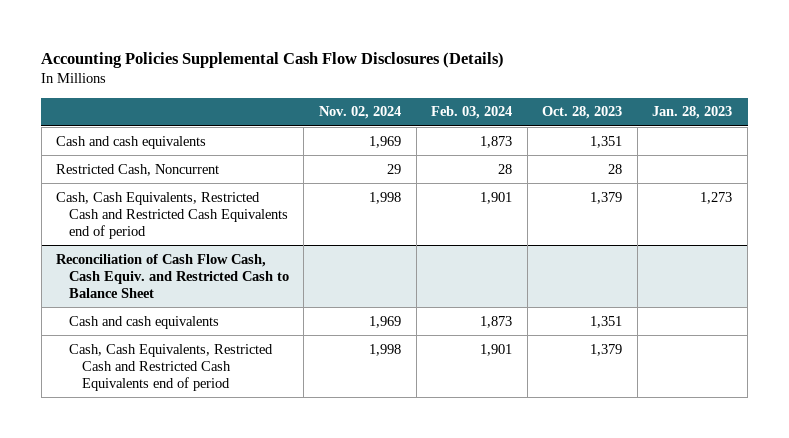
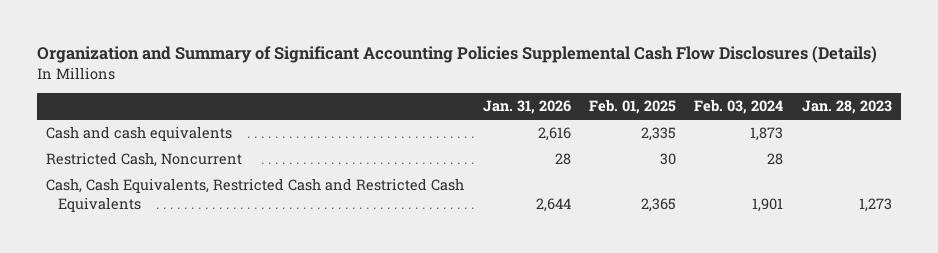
[41,51,505,68] Accounting Policies Supplemental Cash Flow Disclosures (Details) -> [37,46,878,64] Organization and Summary of Significant Accounting Policies Supplemental Cash Flow Disclosures (Details)
[319,106,402,120] Nov. 02, 2024 -> none
[542,106,623,120] Oct. 28, 2023 -> none
none -> [482,100,571,115] Jan. 31, 2026
none -> [589,99,677,115] Feb. 01, 2025
[56,253,289,298] Reconciliation of Cash Flow Cash, Cash Equiv. and Restricted Cash to Balance Sheet -> none
[68,315,219,329] Cash and cash equivalents -> none
[68,343,273,391] Cash, Cash Equivalents, Restricted Cash and Restricted Cash Equivalents end of period -> none
[56,191,288,239] Cash, Cash Equivalents, Restricted Cash and Restricted Cash Equivalents end of period -> [46,178,465,212] Cash, Cash Equivalents, Restricted Cash and Restricted Cash Equivalents

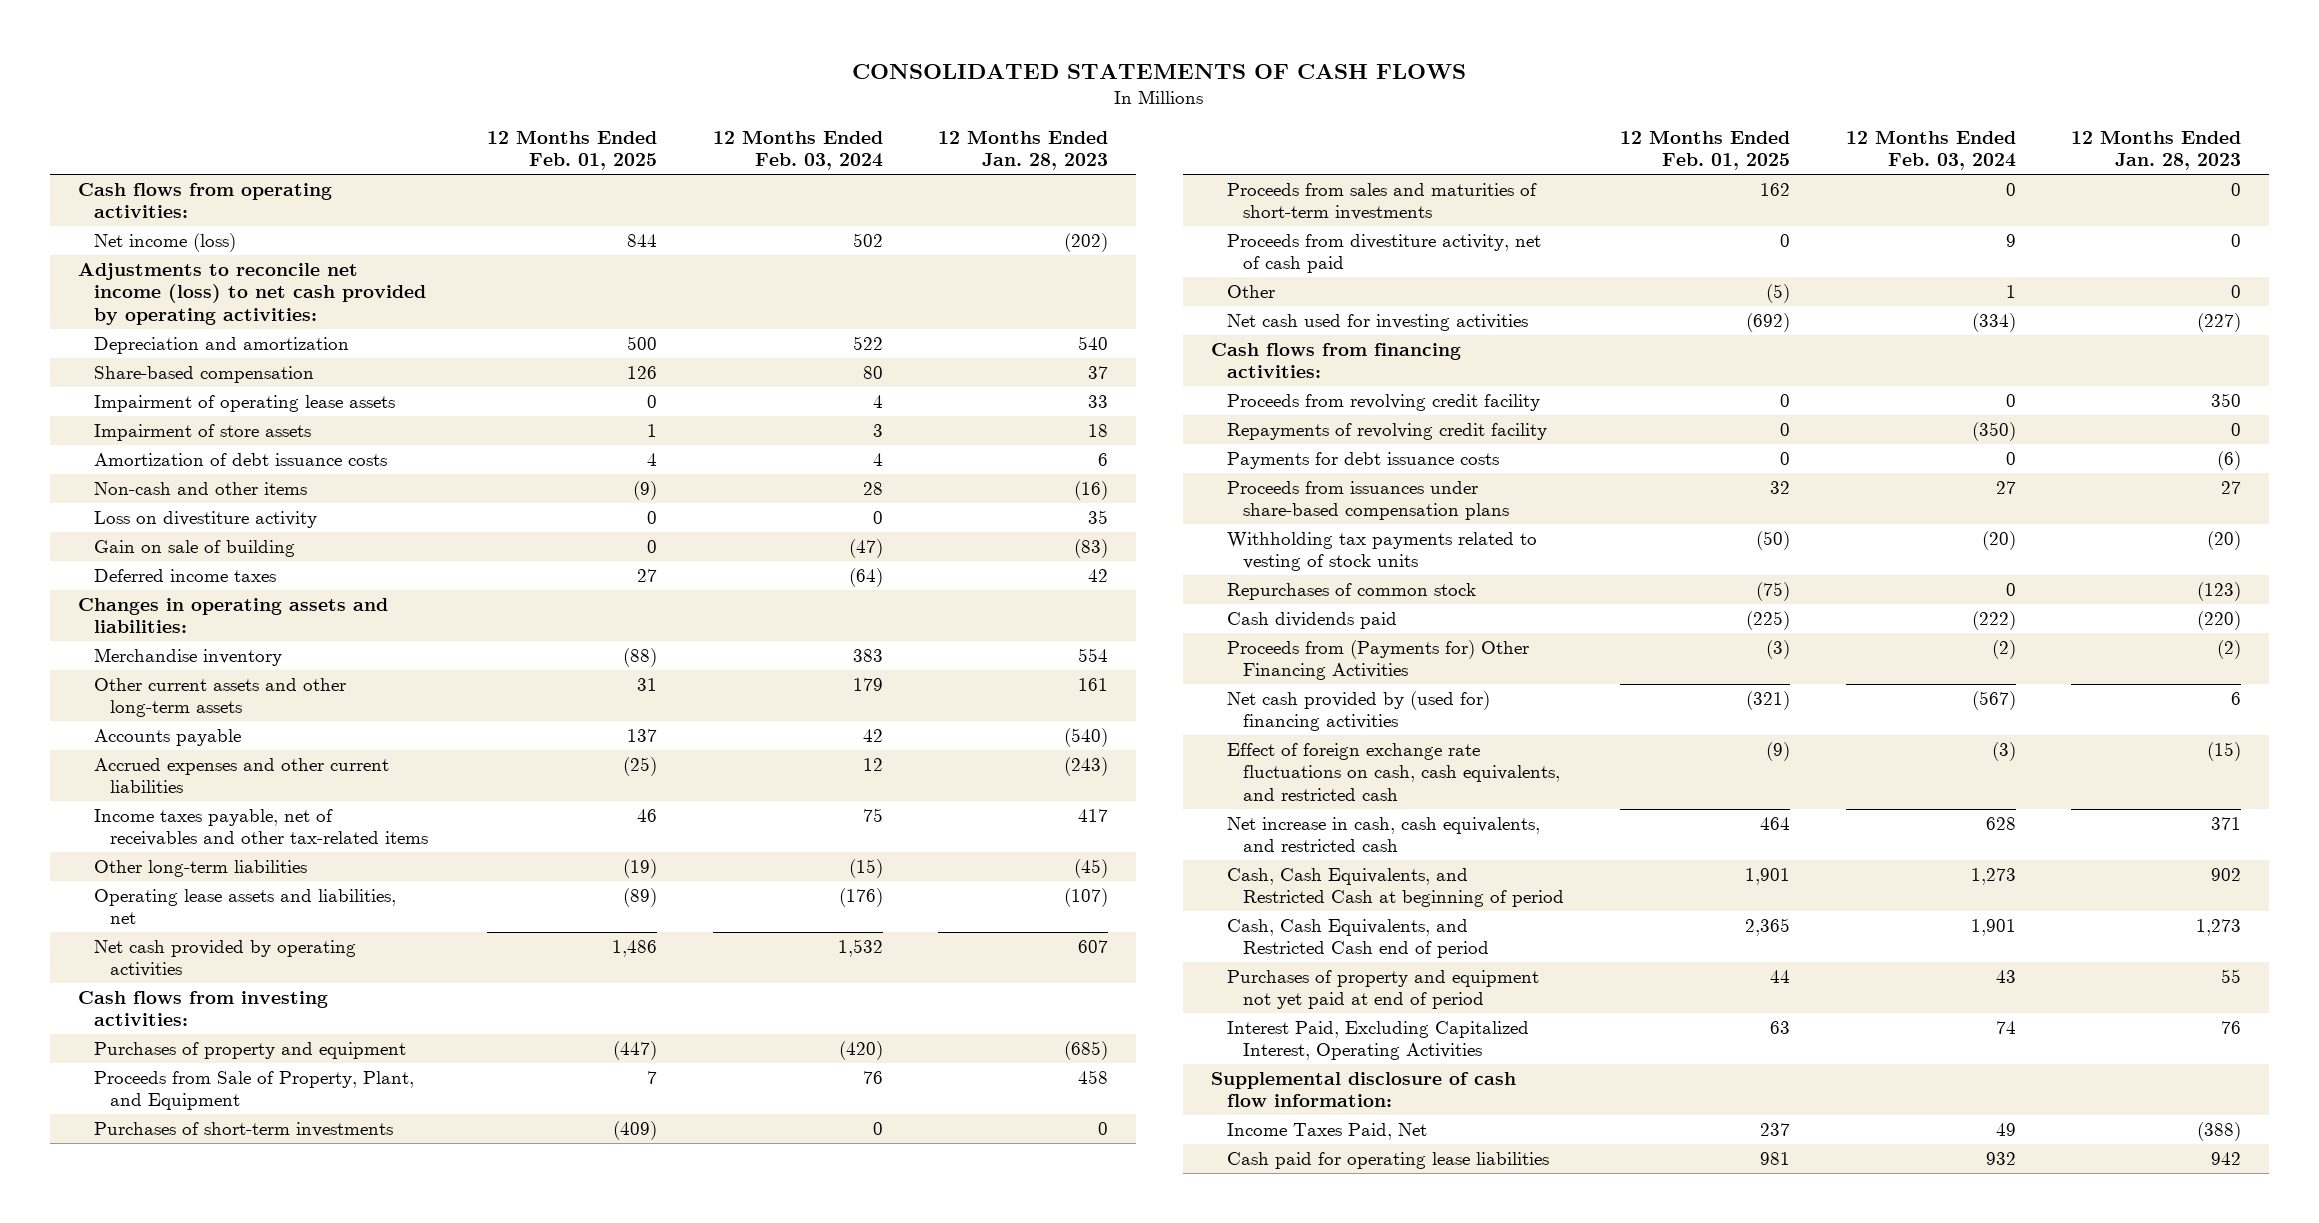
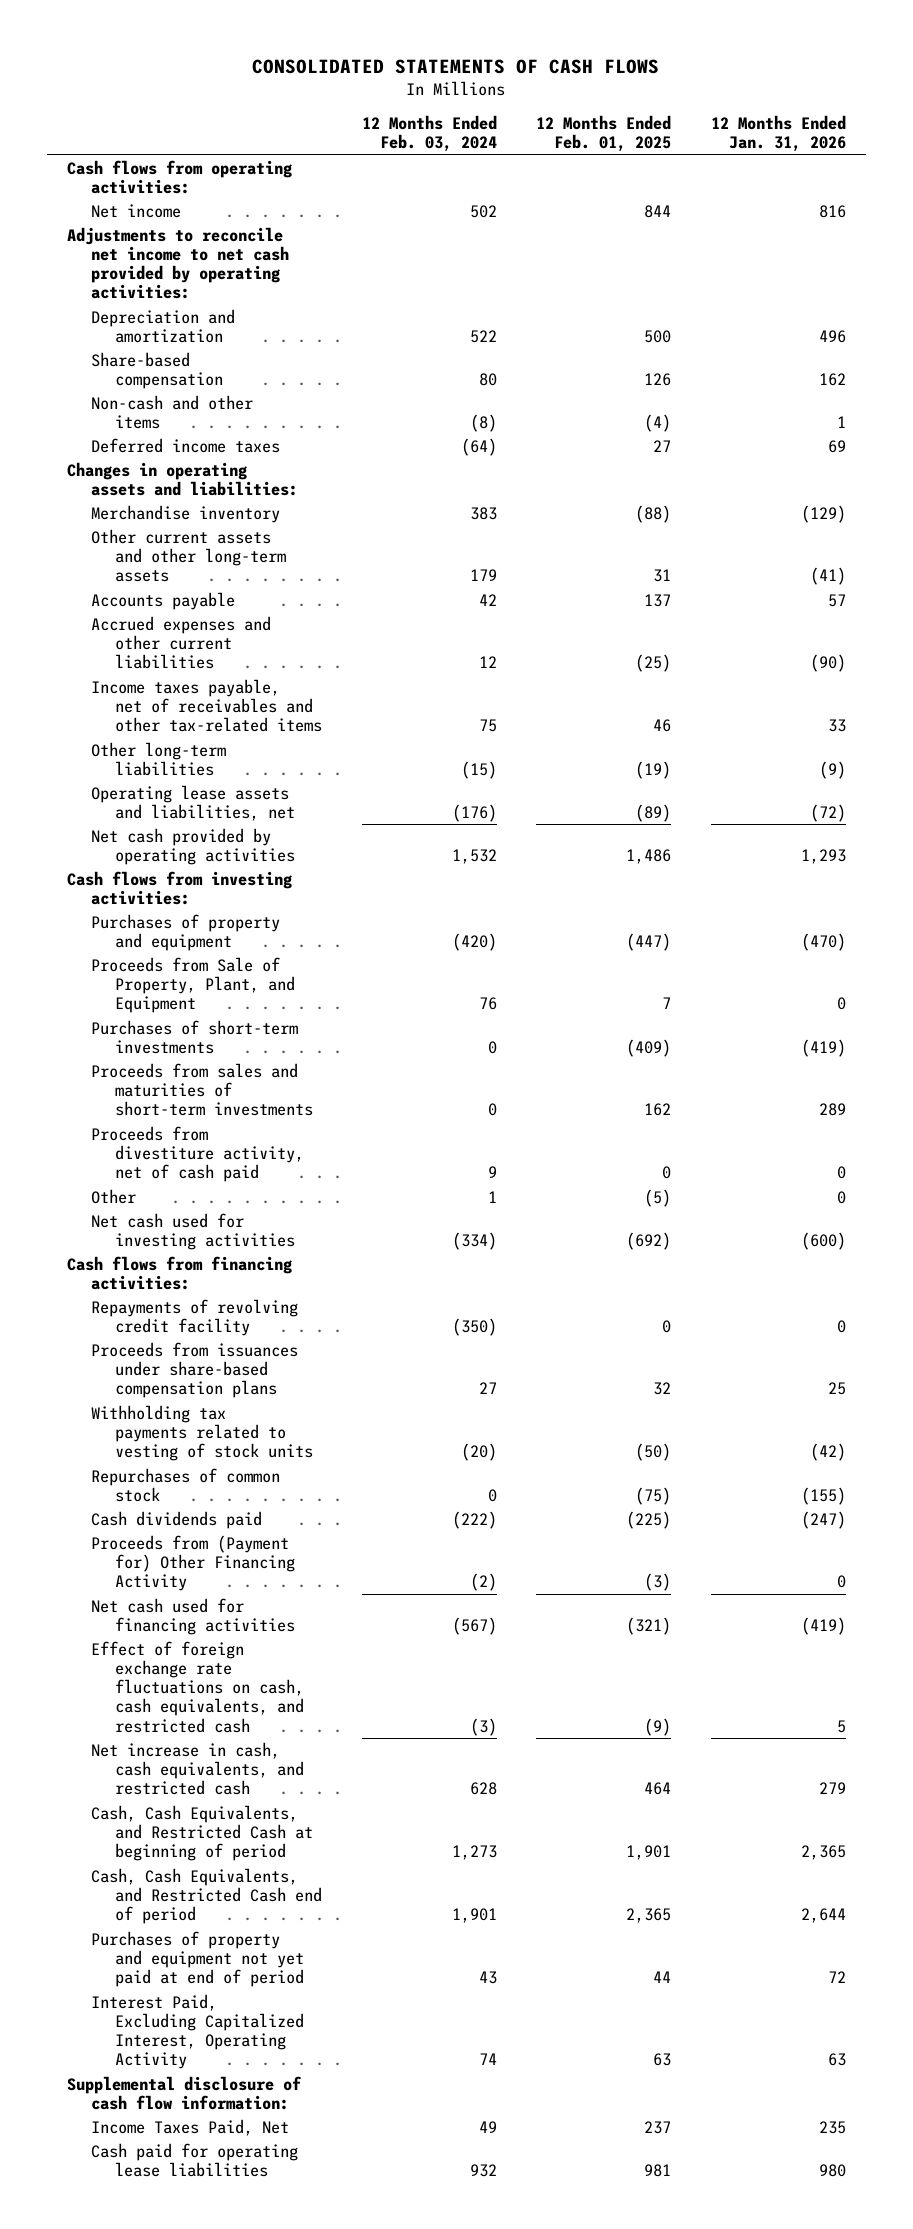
[938,129,1109,171] 12 Months Ended Jan. 28, 2023 -> none
none -> [710,115,846,153] 12 Months Ended Jan. 31, 2026
[94,232,237,252] Net income (loss) -> [90,203,181,218] Net income
[77,262,427,325] Adjustments to reconcile net income (loss) to net cash provided by operating activities: -> [66,226,289,300] Adjustments to reconcile net income to net cash provided by operating activities:
[94,394,396,412] Impairment of operating lease assets -> none
[94,423,312,441] Impairment of store assets -> none
[94,452,388,466] Amortization of debt issuance costs -> none
[94,510,318,528] Loss on divestiture activity -> none
[94,539,296,557] Gain on sale of building -> none
[633,480,658,500] (9) -> [644,414,672,433] (4)
[862,481,883,495] 28 -> [469,414,497,433] (8)
[1227,393,1541,411] Proceeds from revolving credit facility -> none
[1227,451,1500,469] Payments for debt issuance costs -> none
[1227,639,1530,681] Proceeds from (Payments for) Other Financing Activities -> [90,1534,296,1592] Proceeds from (Payment for) Other Financing Activity
[1227,690,1491,732] Net cash provided by (used for) financing activities -> [90,1597,296,1636] Net cash used for financing activities
[1227,1020,1530,1061] Interest Paid, Excluding Capitalized Interest, Operating Activities -> [90,1993,305,2070] Interest Paid, Excluding Capitalized Interest, Operating Activity

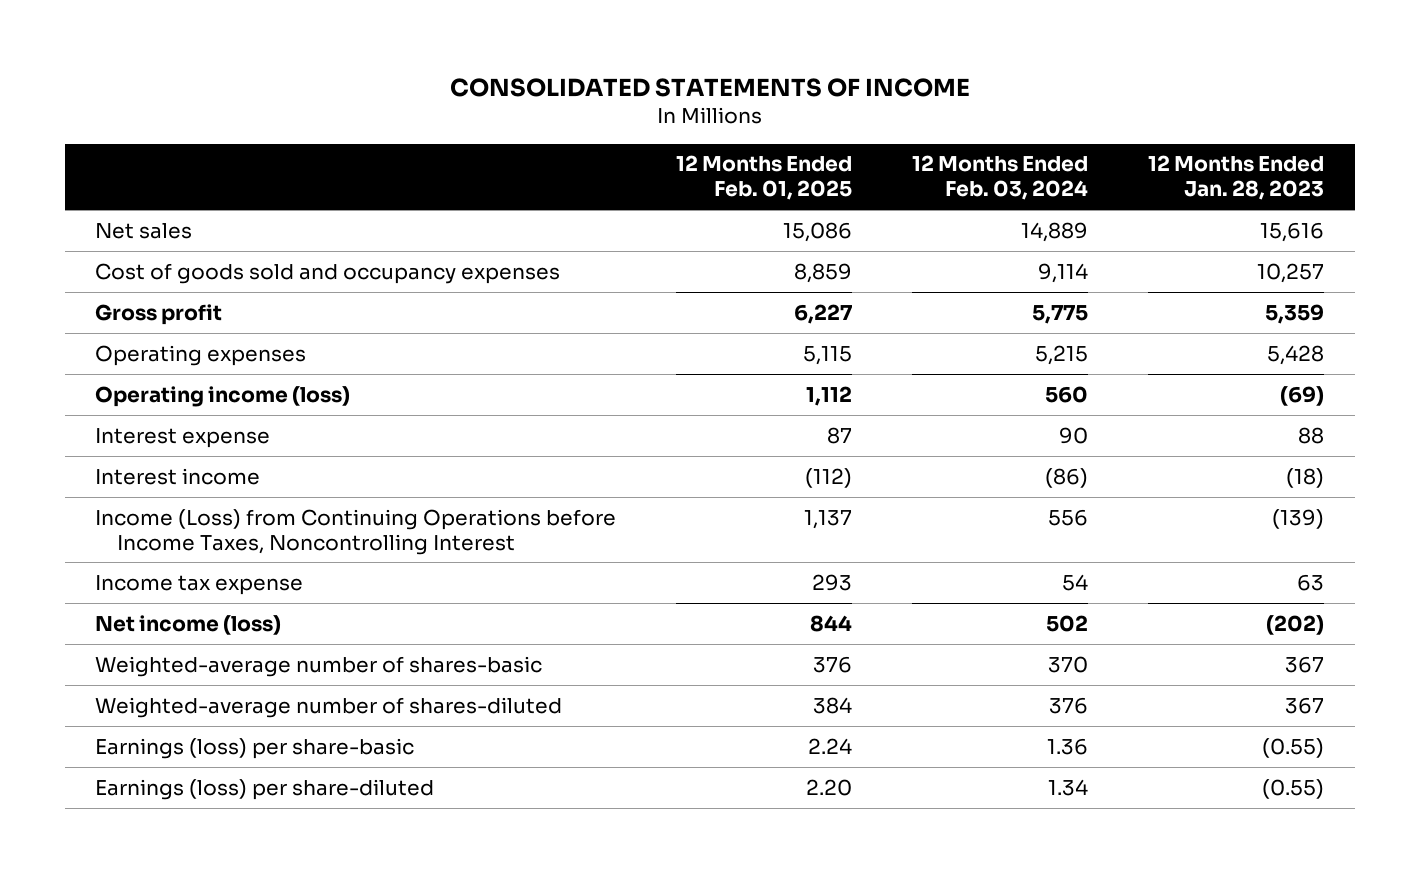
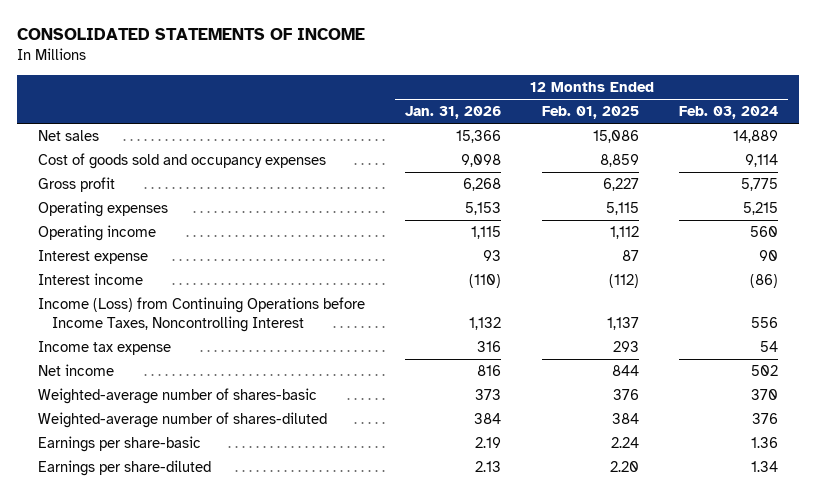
[1148,155,1325,201] 12 Months Ended Jan. 28, 2023 -> none
none -> [405,106,502,120] Jan. 31, 2026
[94,385,350,407] Operating income (loss) -> [37,225,156,242] Operating income
[94,614,281,635] Net income (loss) -> [37,364,114,377] Net income
[94,737,414,759] Earnings (loss) per share-basic -> [37,436,201,453] Earnings per share-basic
[94,778,434,800] Earnings (loss) per share-diluted -> [37,460,211,477] Earnings per share-diluted

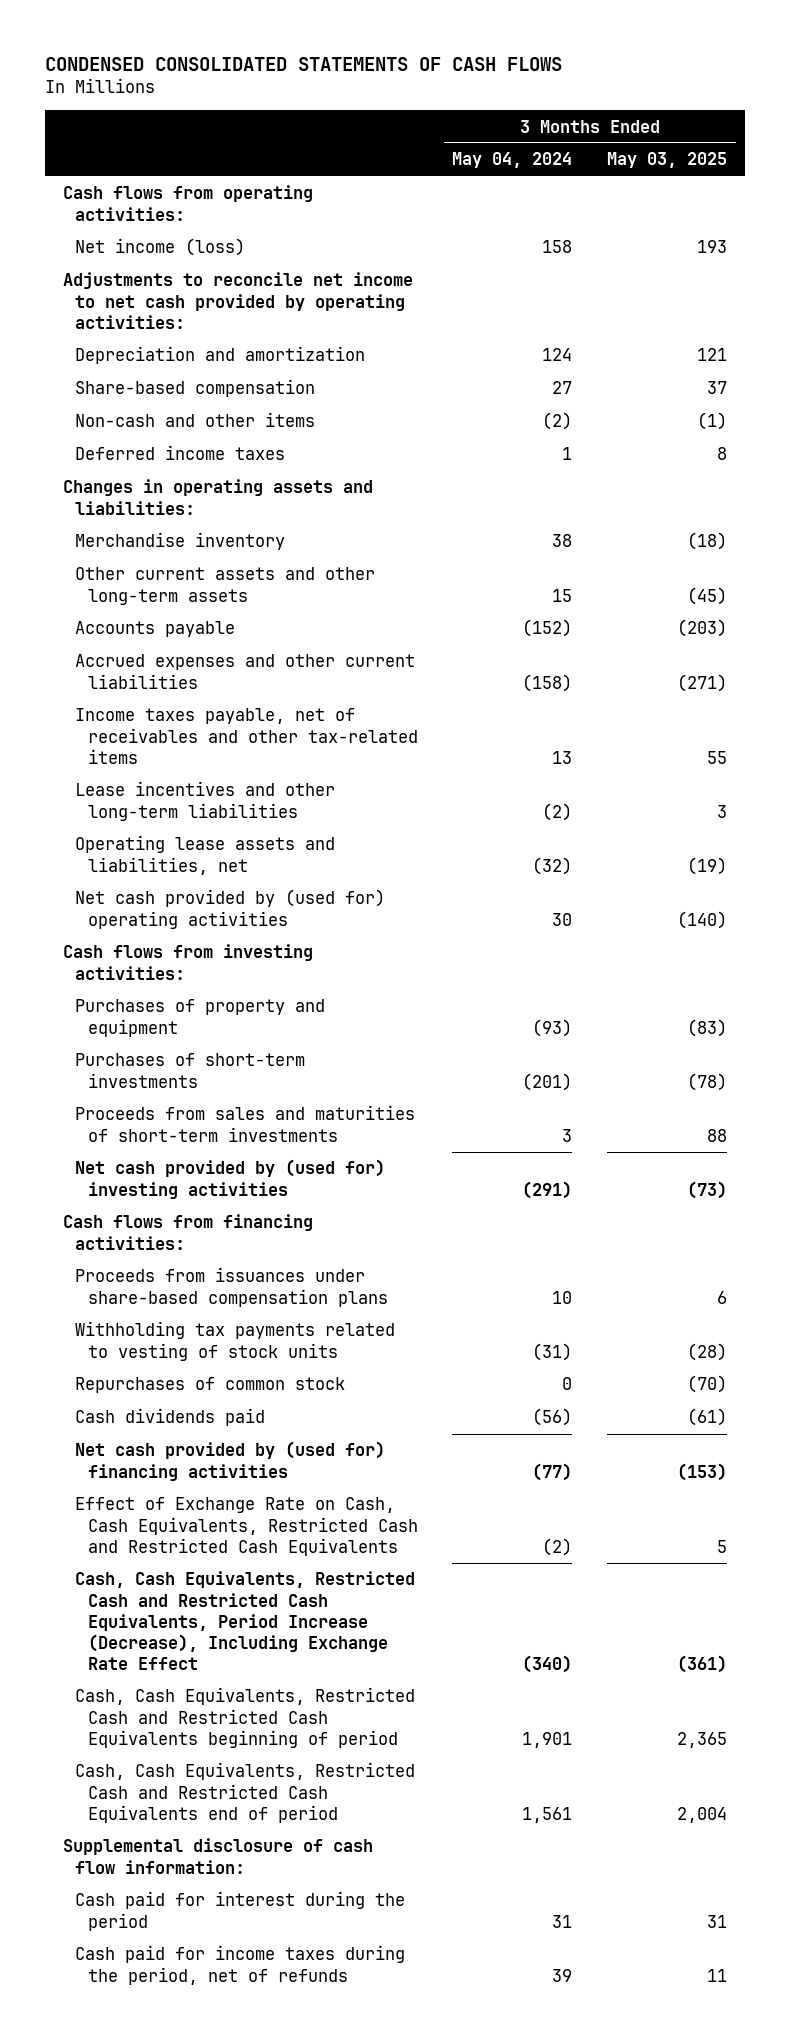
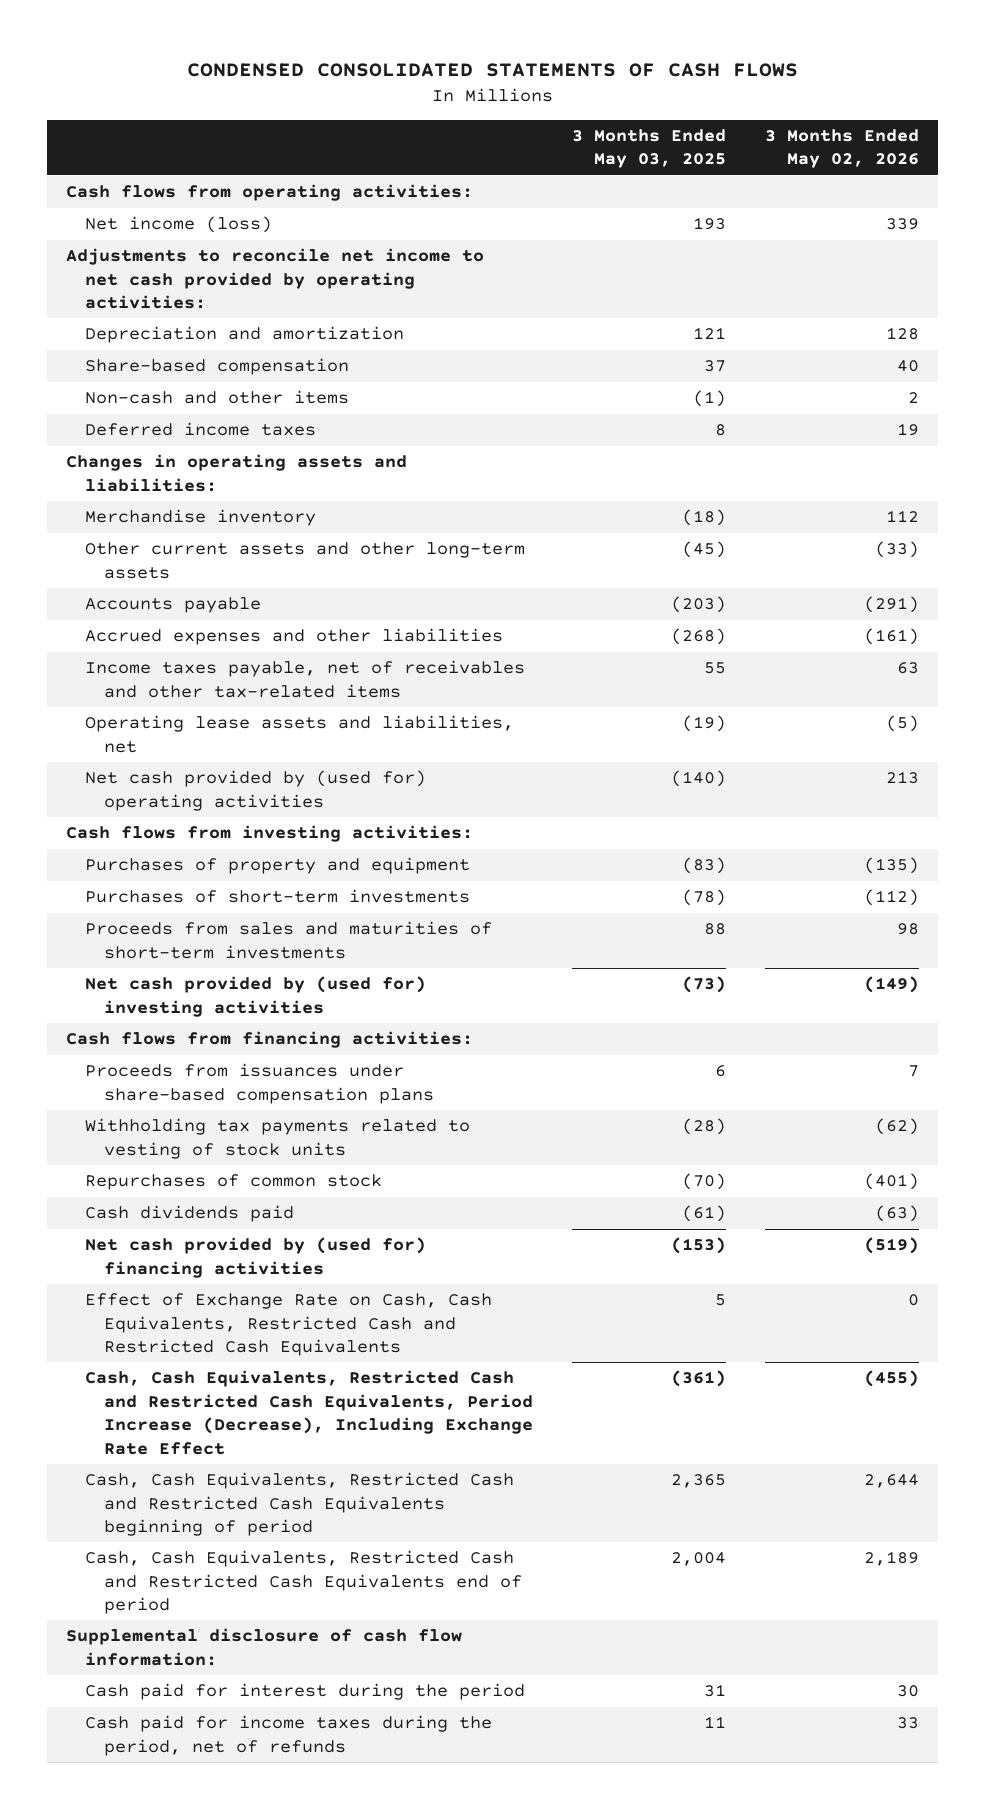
[452,152,573,169] May 04, 2024 -> none
none -> [764,128,919,169] 3 Months Ended May 02, 2026
[75,654,416,689] Accrued expenses and other current liabilities -> [85,628,504,646] Accrued expenses and other liabilities
[677,673,728,692] (271) -> [670,628,726,646] (268)
[75,781,336,821] Lease incentives and other long-term liabilities -> none

